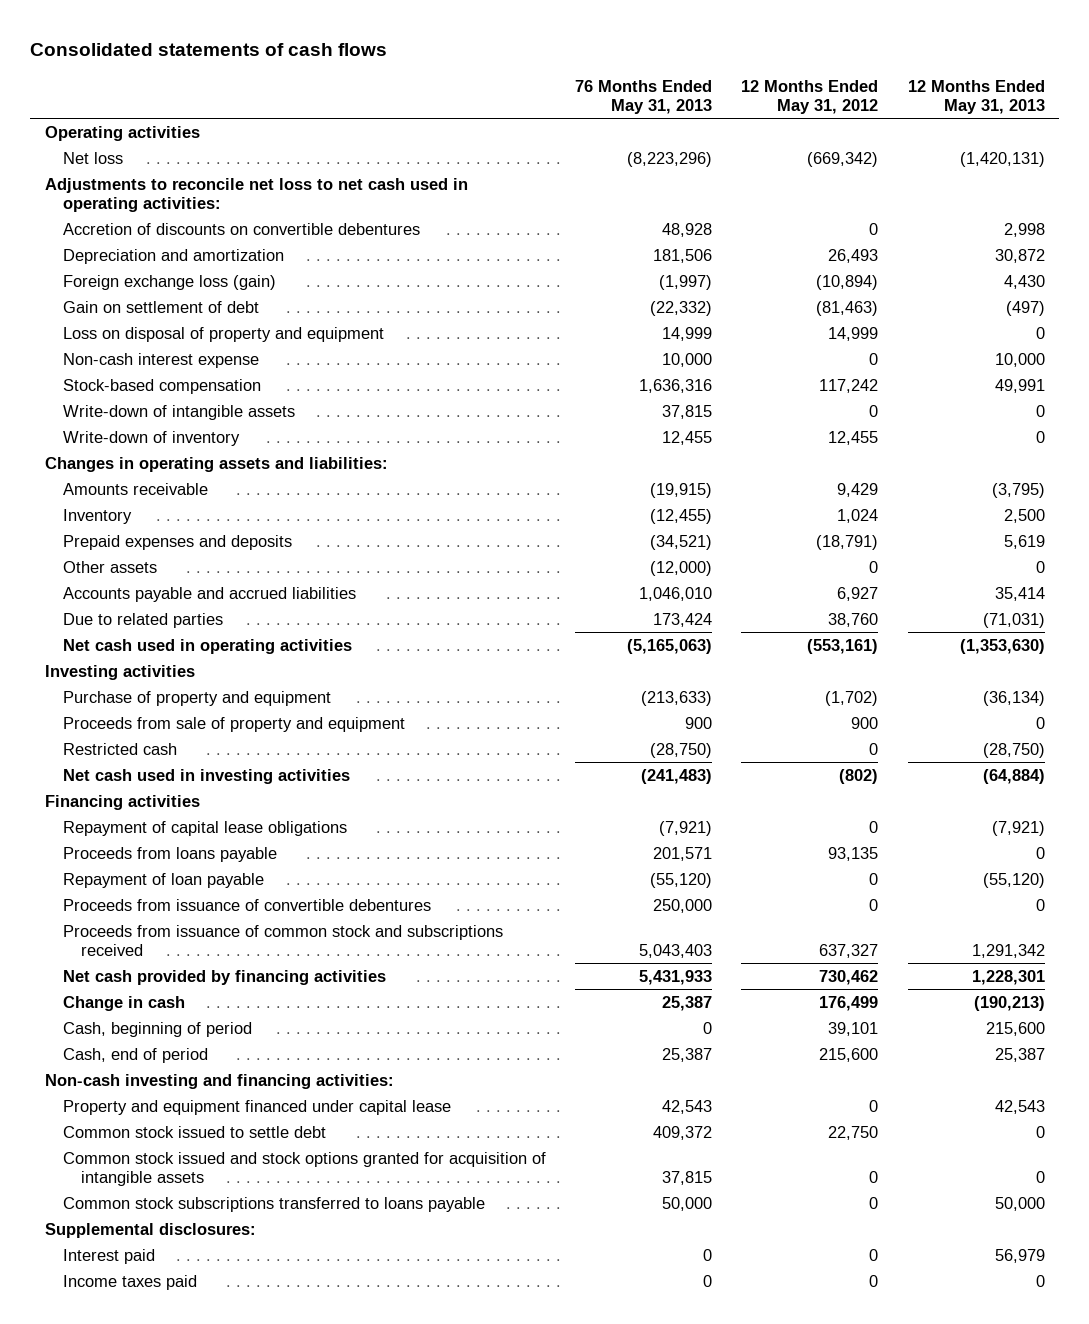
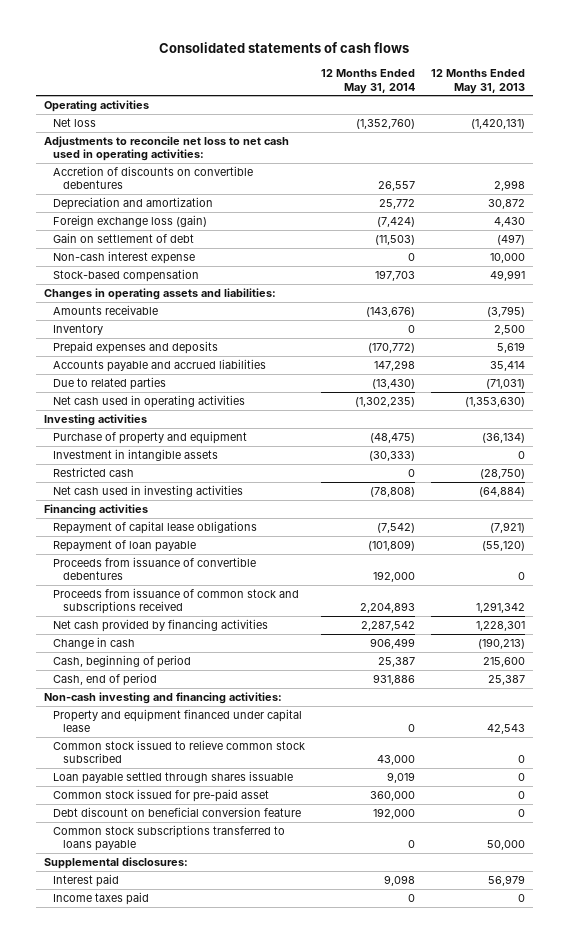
[575,79,713,114] 76 Months Ended May 31, 2013 -> none
[741,79,879,114] 12 Months Ended May 31, 2012 -> none
none -> [321,69,416,94] 12 Months Ended May 31, 2014
[62,326,384,342] Loss on disposal of property and equipment -> none
[62,404,295,420] Write-down of intangible assets -> none
[62,430,240,446] Write-down of inventory -> none
[62,560,157,573] Other assets -> none
[62,716,405,732] Proceeds from sale of property and equipment -> none
none -> [53,448,219,461] Investment in intangible assets
[62,846,277,862] Proceeds from loans payable -> none
[62,1151,546,1187] Common stock issued and stock options granted for acquisition of intangible assets -> none
[62,1125,326,1138] Common stock issued to settle debt -> [53,739,306,764] Common stock issued to relieve common stock subscribed
none -> [53,770,294,784] Loan payable settled through shares issuable
none -> [53,788,270,802] Common stock issued for pre-paid asset
none -> [53,806,302,817] Debt discount on beneficial conversion feature

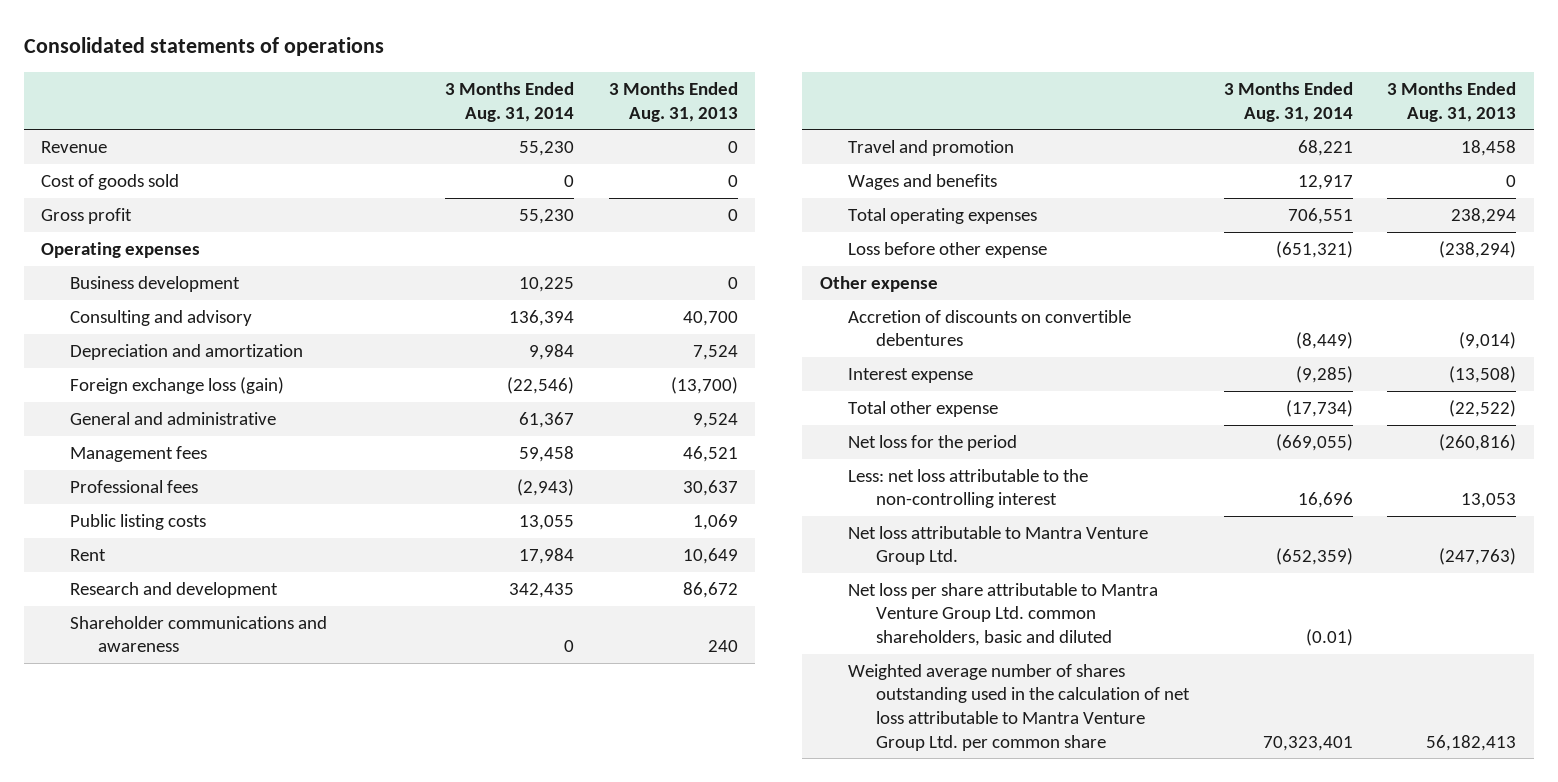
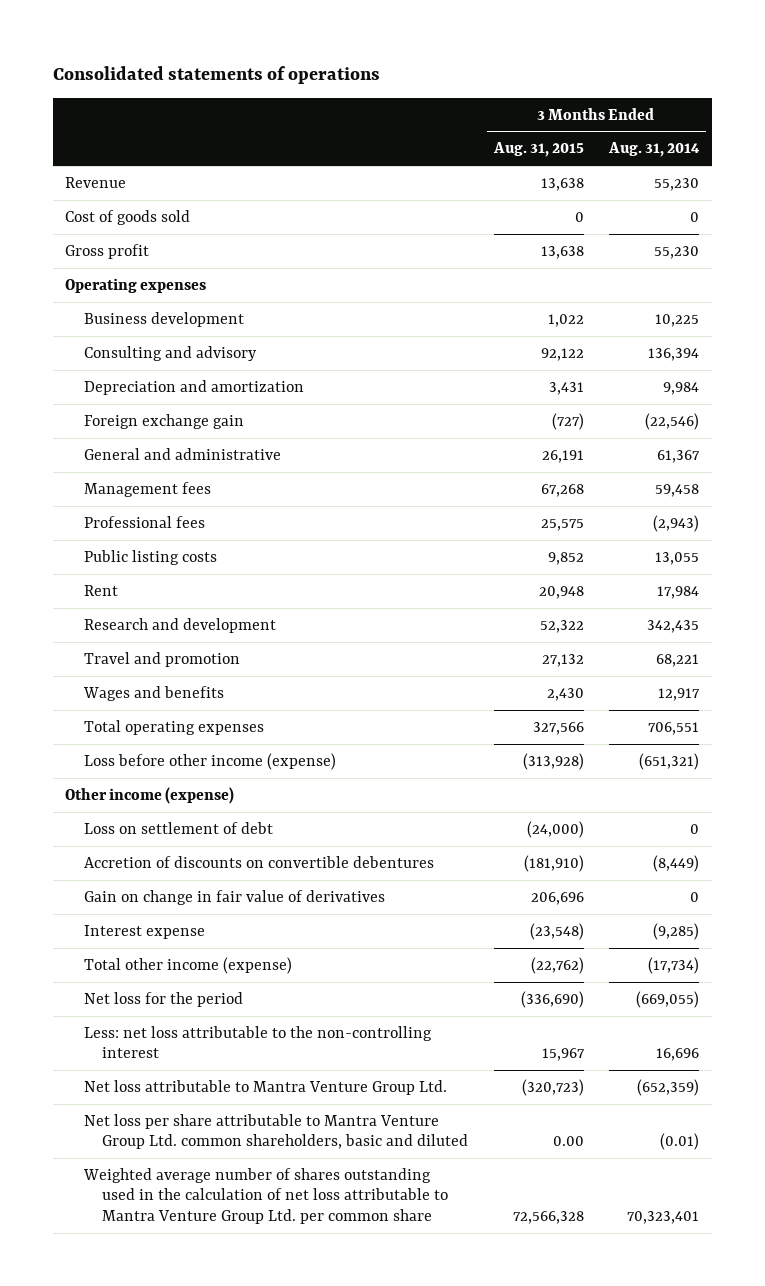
[608,82,738,122] 3 Months Ended Aug. 31, 2013 -> none
none -> [492,142,584,158] Aug. 31, 2015
[69,376,284,394] Foreign exchange loss (gain) -> [83,413,244,429] Foreign exchange gain
[69,615,327,653] Shareholder communications and awareness -> none
[847,241,1047,258] Loss before other expense -> [83,752,336,770] Loss before other income (expense)
[819,275,938,292] Other expense -> [65,786,235,804] Other income (expense)
none -> [83,821,273,834] Loss on settlement of debt
none -> [83,889,385,905] Gain on change in fair value of derivatives
[847,400,998,417] Total other expense -> [83,956,292,974] Total other income (expense)

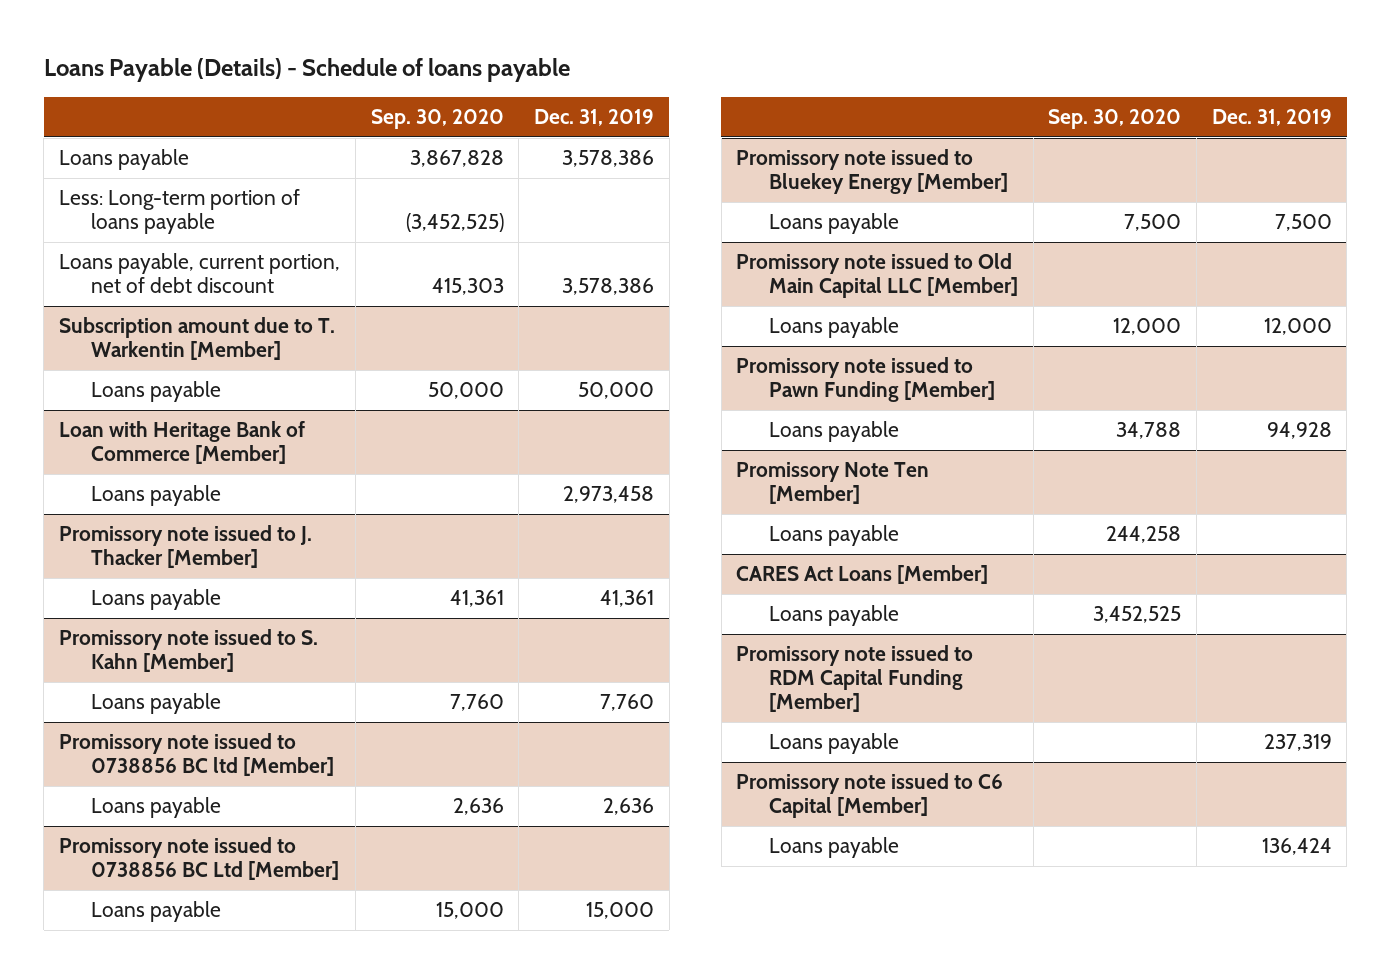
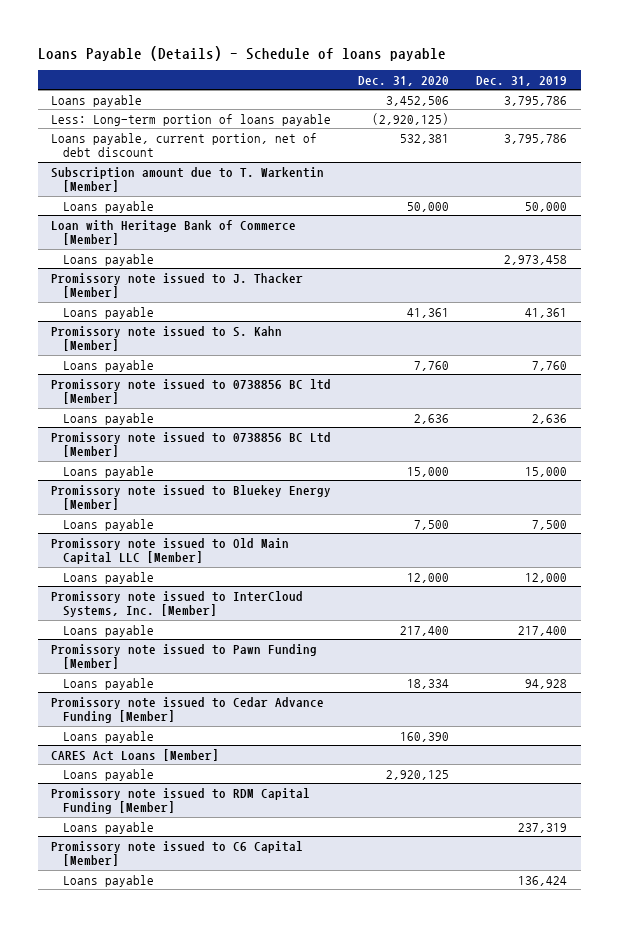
[370,108,504,129] Sep. 30, 2020 -> none
none -> [358,75,450,86] Dec. 31, 2020
[561,150,654,168] 3,578,386 -> [504,95,568,106] 3,795,786
[561,278,654,296] 3,578,386 -> [504,133,568,144] 3,795,786
none -> [51,590,304,618] Promissory note issued to InterCloud Systems, Inc. [Member]
none -> [63,624,155,637] Loans payable
[736,462,930,505] Promissory Note Ten [Member] -> [51,696,325,724] Promissory note issued to Cedar Advance Funding [Member]

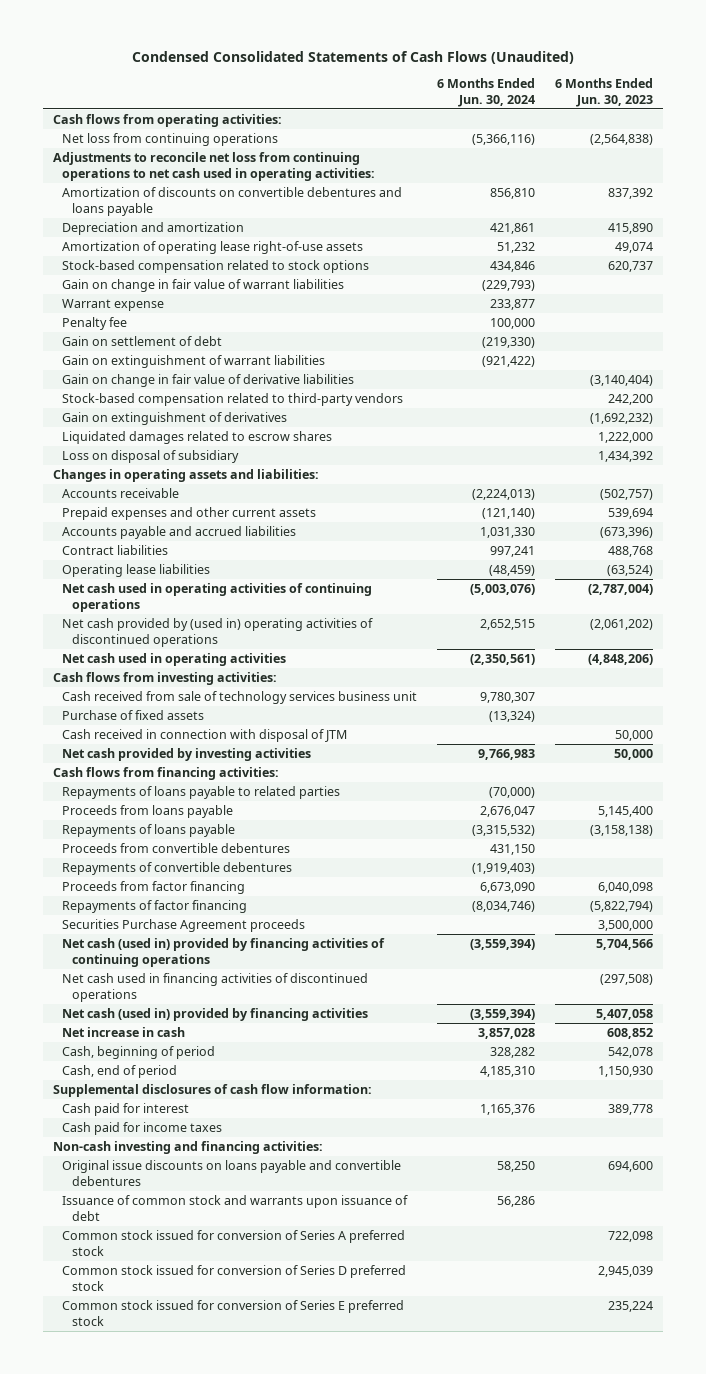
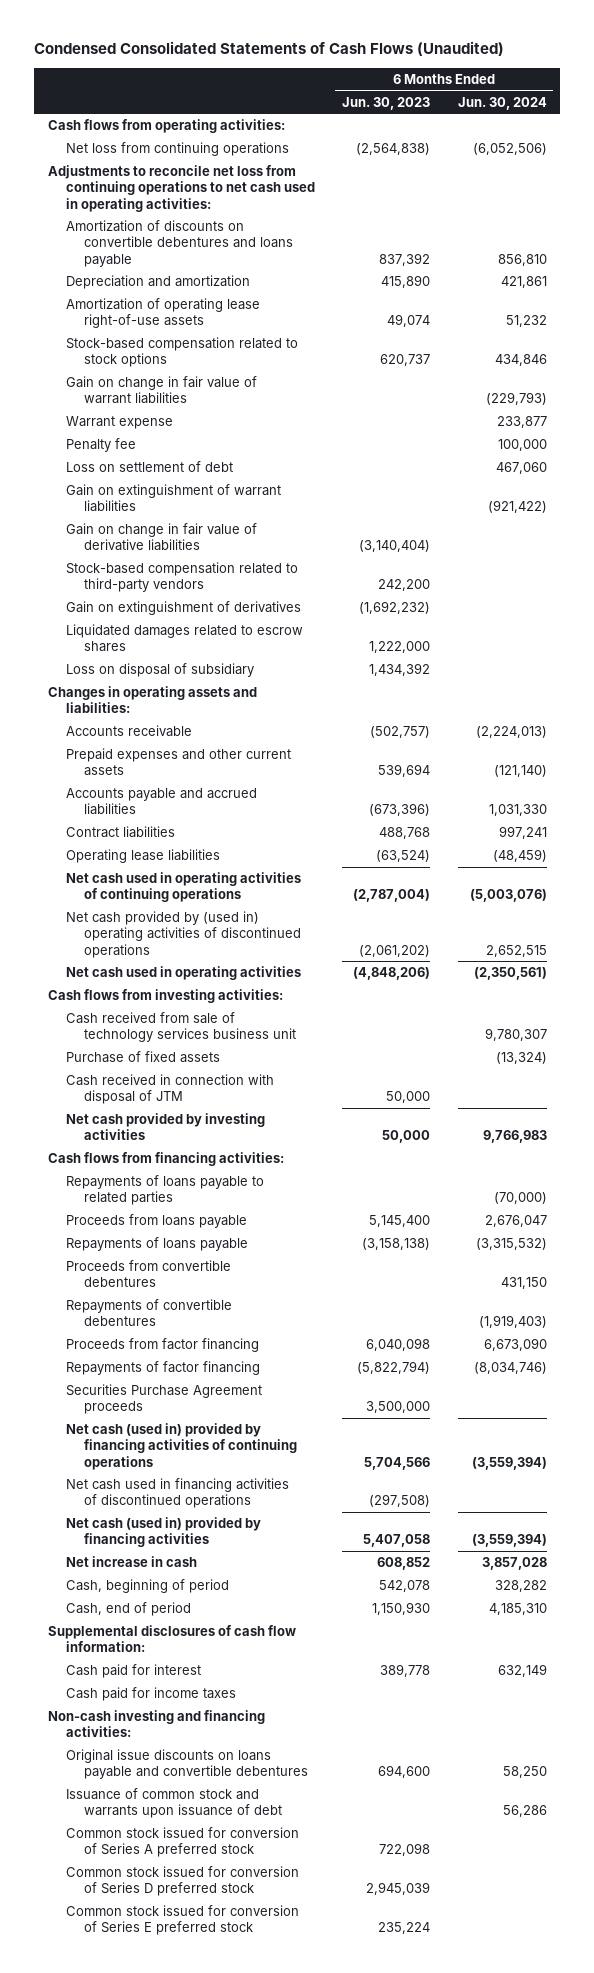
[472,133,536,145] (5,366,116) -> [472,143,547,156] (6,052,506)
[62,335,223,346] Gain on settlement of debt -> [65,461,233,473] Loss on settlement of debt
[482,336,536,348] (219,330) -> [495,462,547,475] 467,060
[480,1103,536,1115] 1,165,376 -> [497,1664,547,1678] 632,149

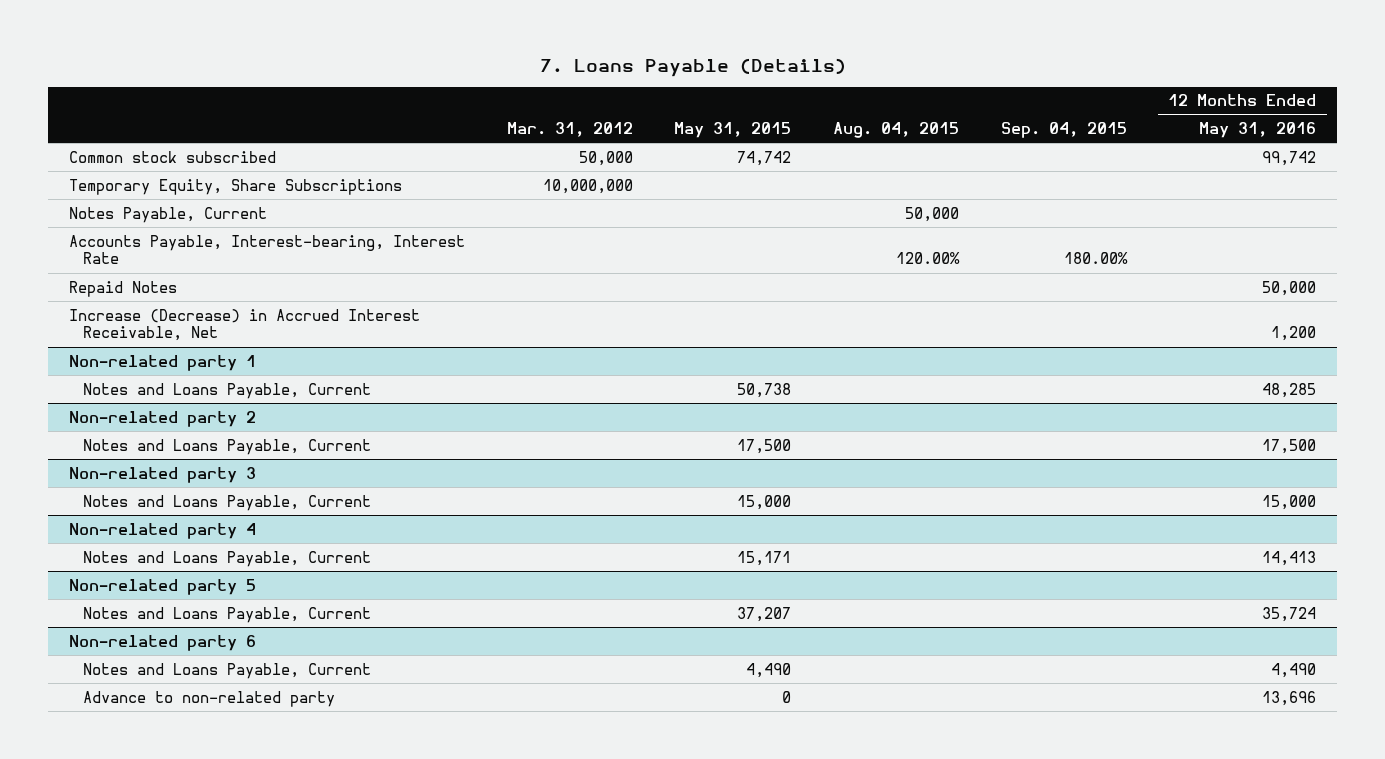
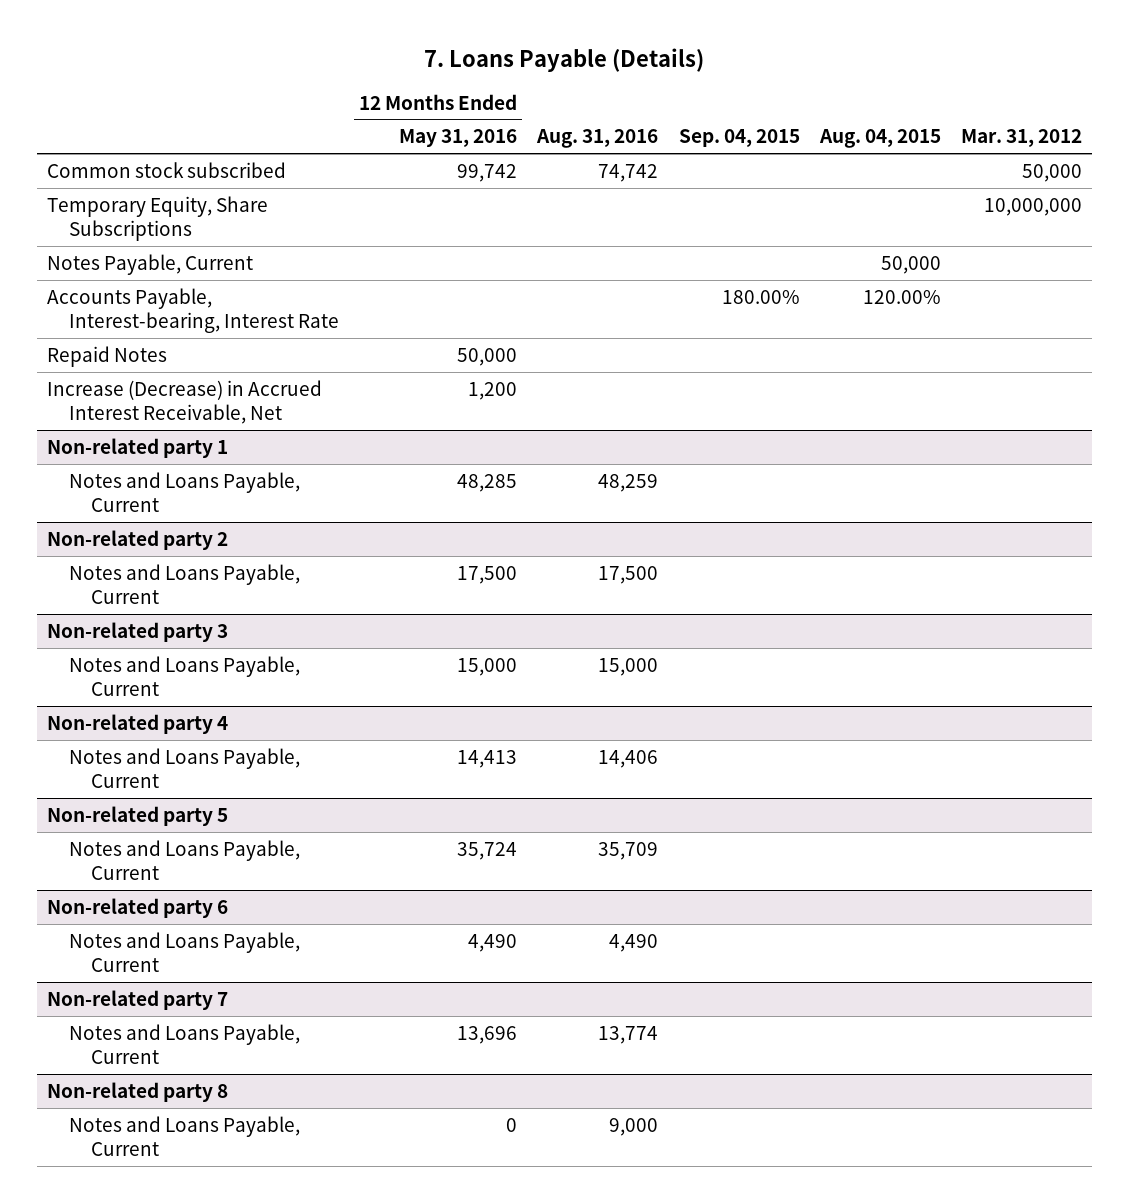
[674,122,792,139] May 31, 2015 -> none
none -> [536,129,659,149] Aug. 31, 2016
none -> [46,989,228,1010] Non-related party 7
[82,690,335,707] Advance to non-related party -> [69,1023,301,1064] Notes and Loans Payable, Current
none -> [46,1081,228,1102] Non-related party 8
none -> [69,1115,301,1156] Notes and Loans Payable, Current

